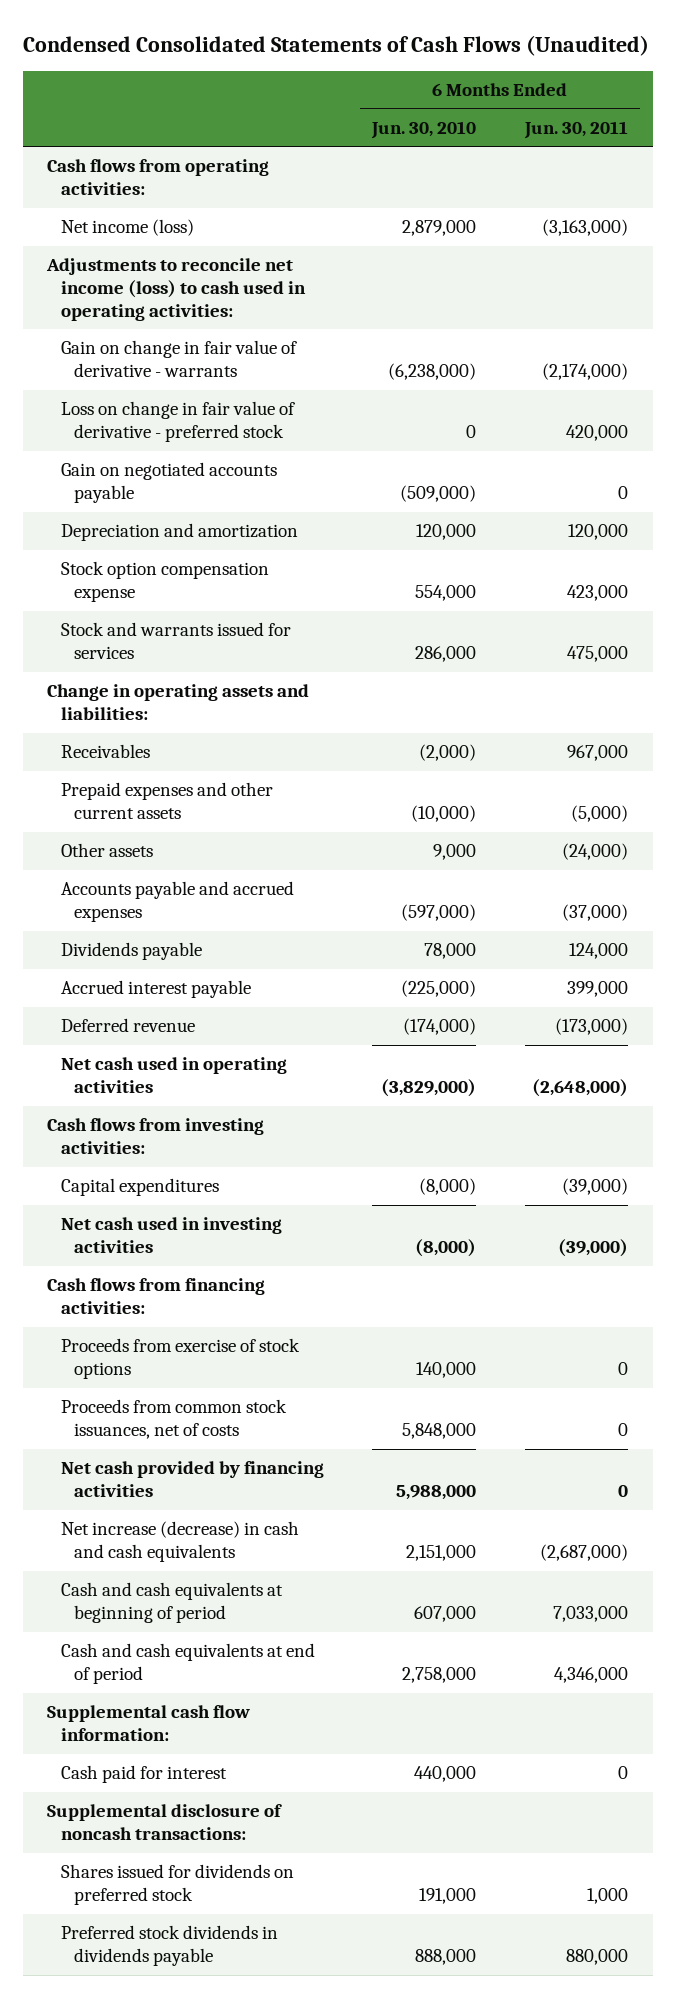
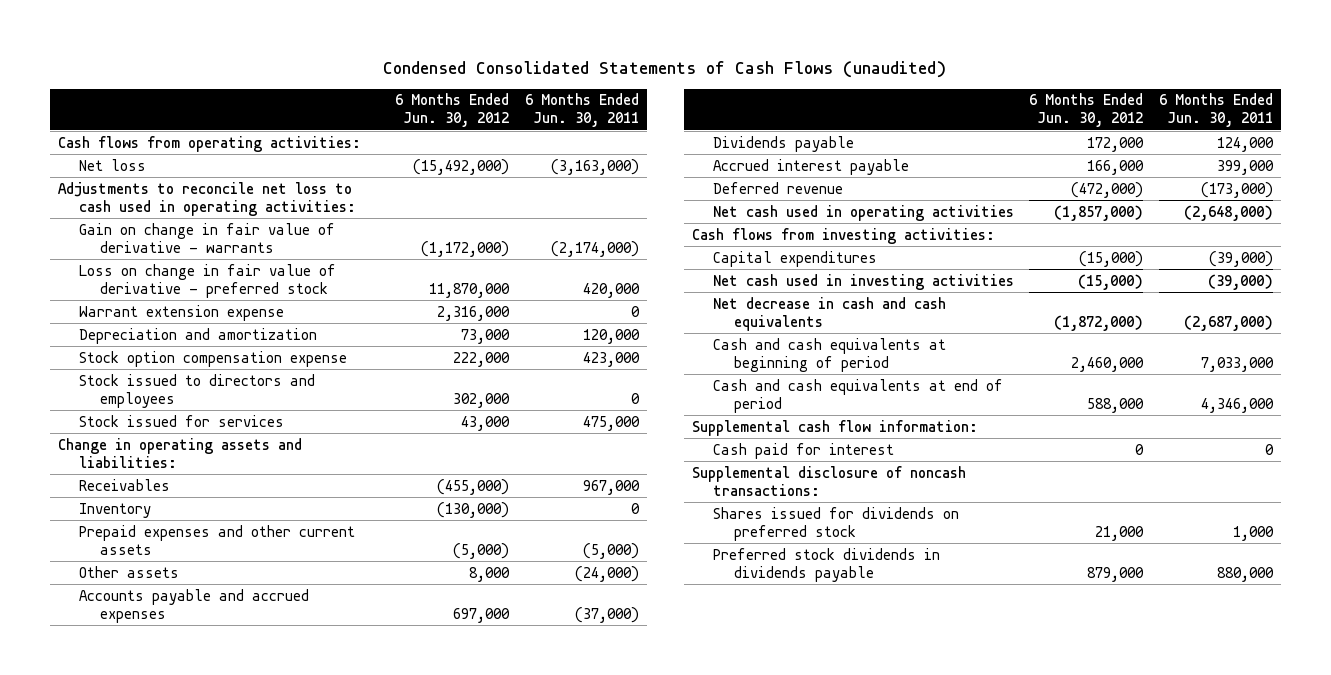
[22,34,649,56] Condensed Consolidated Statements of Cash Flows (Unaudited) -> [383,60,947,78] Condensed Consolidated Statements of Cash Flows (unaudited)
[371,120,477,139] Jun. 30, 2010 -> none
none -> [395,93,510,128] 6 Months Ended Jun. 30, 2012
[60,219,194,237] Net income (loss) -> [78,158,146,171] Net loss
[46,258,306,321] Adjustments to reconcile net income (loss) to cash used in operating activities: -> [58,181,356,216] Adjustments to reconcile net loss to cash used in operating activities:
[60,462,277,504] Gain on negotiated accounts payable -> none
none -> [78,304,284,321] Warrant extension expense
none -> [78,373,315,408] Stock issued to directors and employees
[60,622,291,660] Stock and warrants issued for services -> [78,414,284,427] Stock issued for services
none -> [78,502,151,518] Inventory
[47,1278,266,1315] Cash flows from financing activities: -> none
[60,1338,300,1380] Proceeds from exercise of stock options -> none
[60,1399,287,1440] Proceeds from common stock issuances, net of costs -> none
[60,1461,324,1498] Net cash provided by financing activities -> none
[60,1521,299,1563] Net increase (decrease) in cash and cash equivalents -> [712,296,946,331] Net decrease in cash and cash equivalents

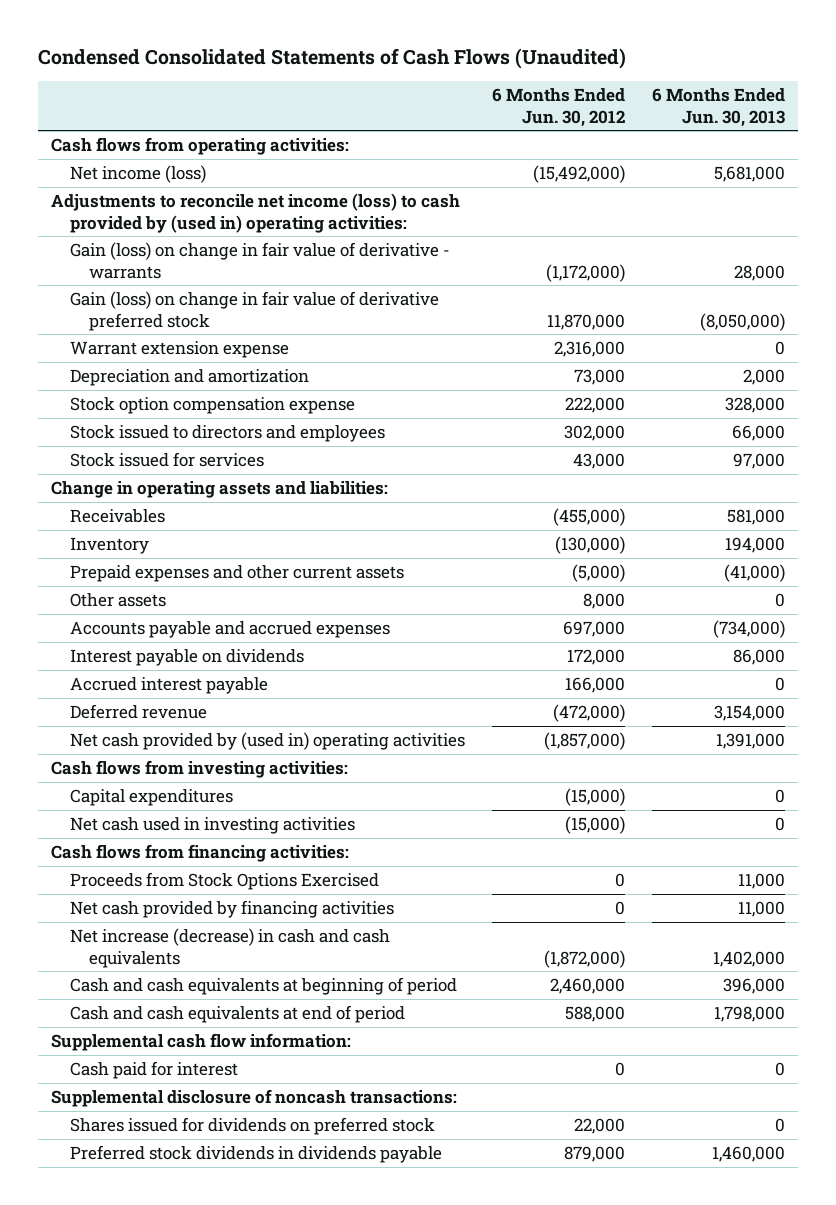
[383,60,947,78] Condensed Consolidated Statements of Cash Flows (unaudited) -> [37,47,626,69] Condensed Consolidated Statements of Cash Flows (Unaudited)
[524,93,639,128] 6 Months Ended Jun. 30, 2011 -> none
none -> [651,88,785,127] 6 Months Ended Jun. 30, 2013
[78,158,146,171] Net loss -> [70,165,207,184] Net income (loss)
[58,181,356,216] Adjustments to reconcile net loss to cash used in operating activities: -> [50,193,460,233] Adjustments to reconcile net income (loss) to cash provided by (used in) operating activities:
[78,222,335,253] Gain on change in fair value of derivative - warrants -> [70,242,451,279] Gain (loss) on change in fair value of derivative - warrants
[78,263,336,298] Loss on change in fair value of derivative - preferred stock -> [70,291,440,331] Gain (loss) on change in fair value of derivative preferred stock
[712,135,854,152] Dividends payable -> [70,649,305,667] Interest payable on dividends
[712,204,1014,221] Net cash used in operating activities -> [70,732,466,751] Net cash provided by (used in) operating activities
none -> [50,844,349,863] Cash flows from financing activities:
none -> [70,872,380,891] Proceeds from Stock Options Exercised
none -> [70,900,395,919] Net cash provided by financing activities
[712,296,946,331] Net decrease in cash and cash equivalents -> [70,928,391,968] Net increase (decrease) in cash and cash equivalents
[1095,525,1145,541] 21,000 -> [574,1118,626,1135] 22,000

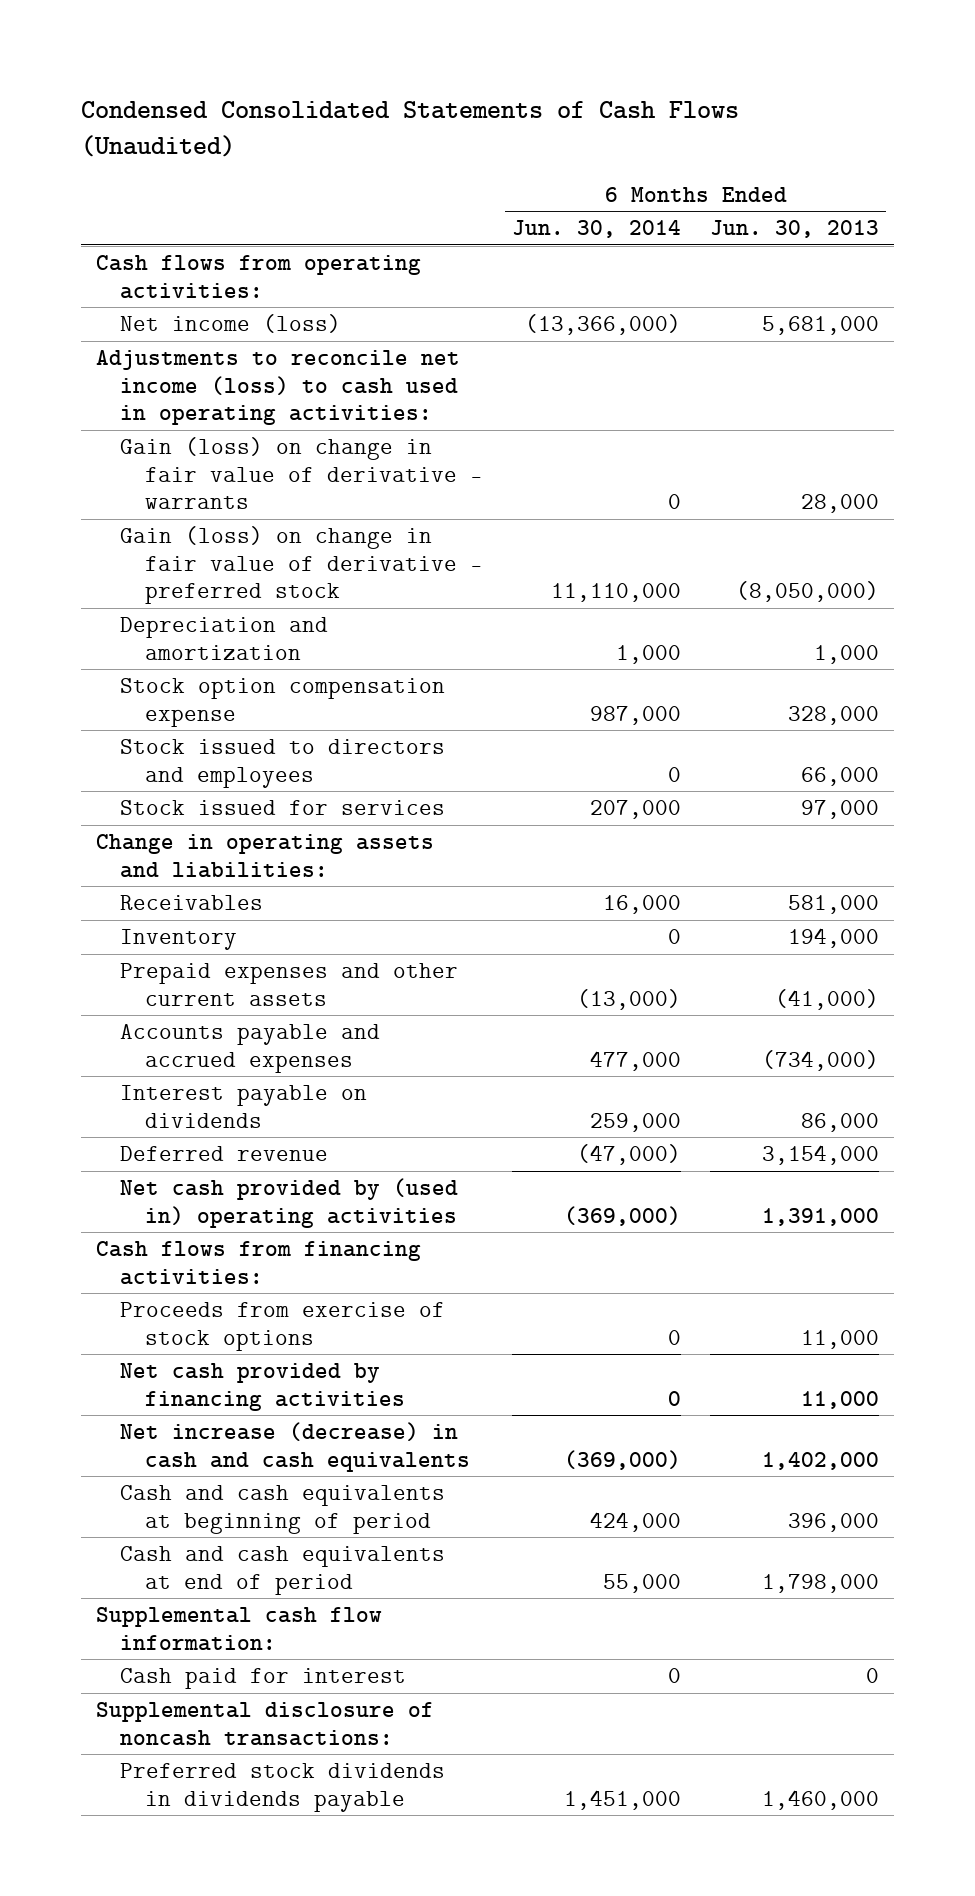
[492,88,626,127] 6 Months Ended Jun. 30, 2012 -> none
none -> [512,220,682,239] Jun. 30, 2014
[50,193,460,233] Adjustments to reconcile net income (loss) to cash provided by (used in) operating activities: -> [95,349,460,426] Adjustments to reconcile net income (loss) to cash used in operating activities:
[70,341,290,359] Warrant extension expense -> none
[70,291,440,331] Gain (loss) on change in fair value of derivative preferred stock -> [120,525,483,605] Gain (loss) on change in fair value of derivative - preferred stock
[742,369,785,386] 2,000 -> [814,644,880,664] 1,000
[70,593,167,608] Other assets -> none
[70,677,269,695] Accrued interest payable -> none
[50,760,348,779] Cash flows from investing activities: -> none
[70,789,234,807] Capital expenditures -> none
[70,817,356,835] Net cash used in investing activities -> none
[70,872,380,891] Proceeds from Stock Options Exercised -> [120,1301,446,1351] Proceeds from exercise of stock options
[70,1117,436,1136] Shares issued for dividends on preferred stock -> none

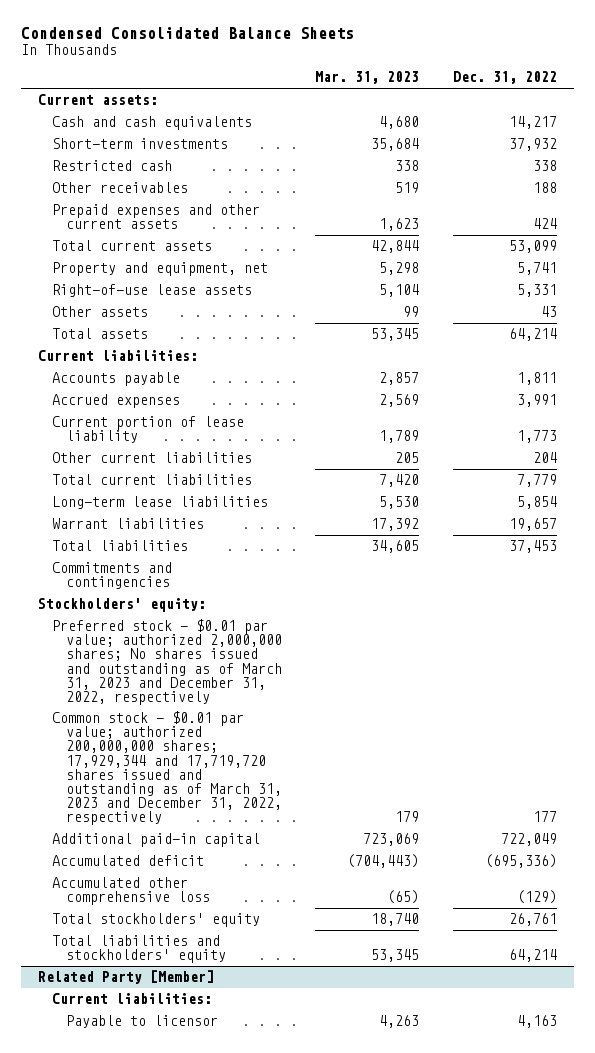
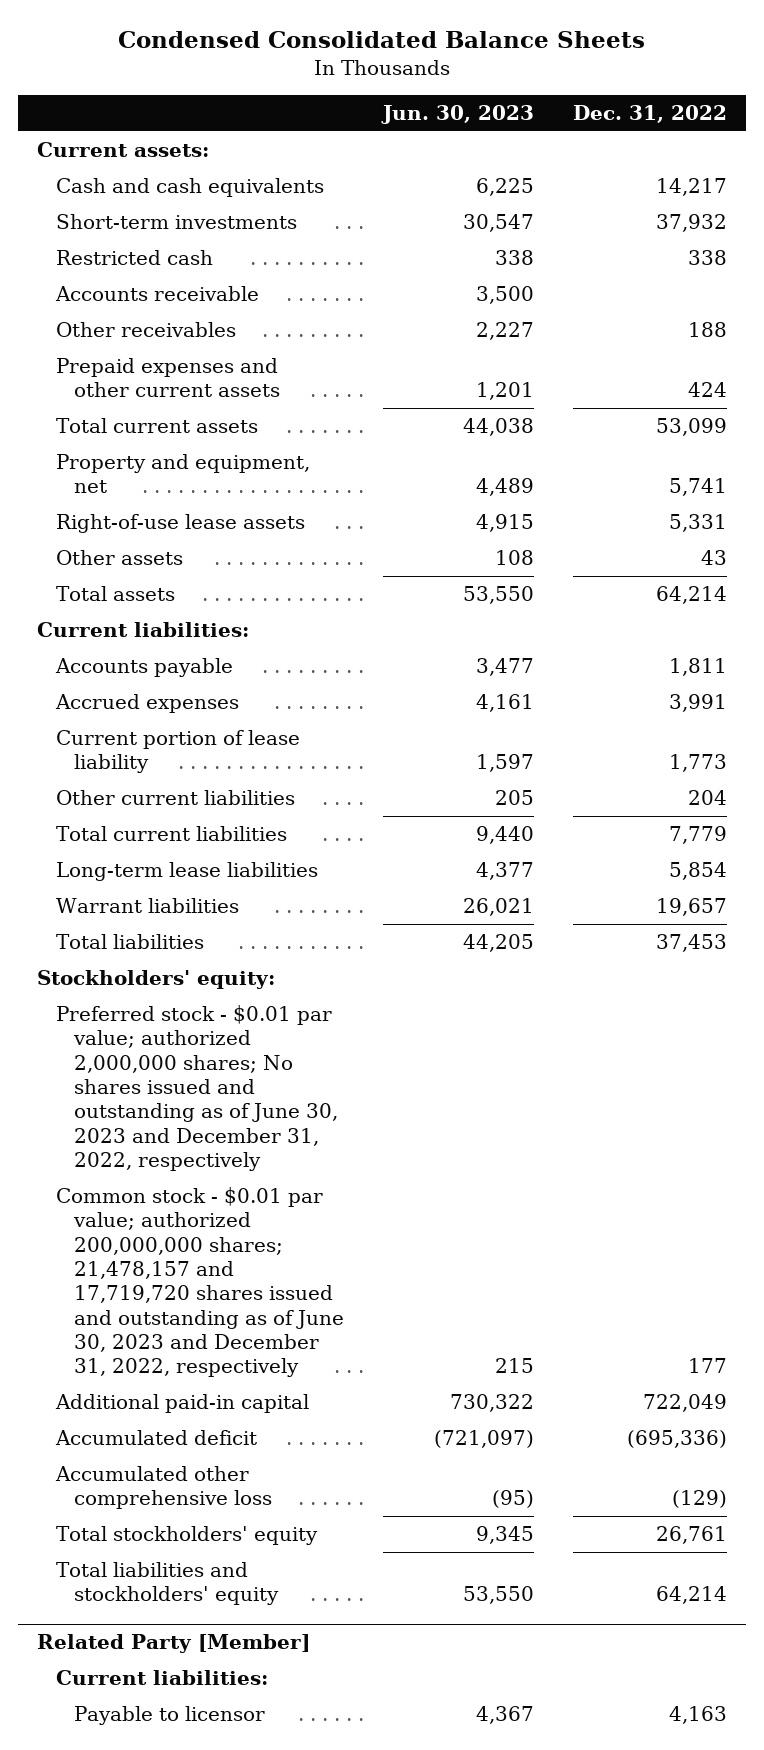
[315,71,420,85] Mar. 31, 2023 -> none
none -> [381,105,535,125] Jun. 30, 2023
none -> [54,286,259,302] Accounts receivable
[51,562,172,590] Commitments and contingencies -> none
[51,619,282,705] Preferred stock - $0.01 par value; authorized 2,000,000 shares; No shares issued and outstanding as of March 31, 2023 and December 31, 2022, respectively -> [55,1005,339,1171] Preferred stock - $0.01 par value; authorized 2,000,000 shares; No shares issued and outstanding as of June 30, 2023 and December 31, 2022, respectively
[51,711,282,825] Common stock - $0.01 par value; authorized 200,000,000 shares; 17,929,344 and 17,719,720 shares issued and outstanding as of March 31, 2023 and December 31, 2022, respectively -> [55,1187,345,1378] Common stock - $0.01 par value; authorized 200,000,000 shares; 21,478,157 and 17,719,720 shares issued and outstanding as of June 30, 2023 and December 31, 2022, respectively

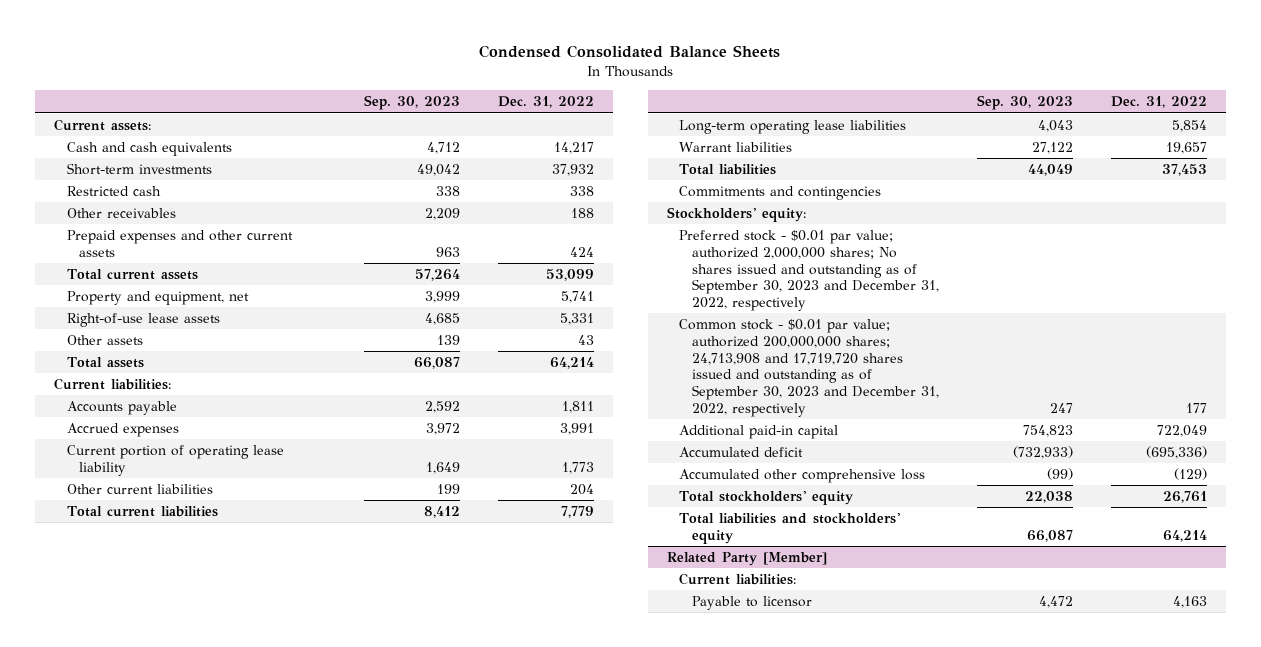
[381,105,535,125] Jun. 30, 2023 -> none
none -> [363,95,460,111] Sep. 30, 2023
[54,286,259,302] Accounts receivable -> none
[55,730,300,774] Current portion of lease liability -> [66,445,284,476] Current portion of operating lease liability
[55,862,318,882] Long-term lease liabilities -> [679,120,907,135] Long-term operating lease liabilities
none -> [679,186,882,201] Commitments and contingencies
[55,1005,339,1171] Preferred stock - $0.01 par value; authorized 2,000,000 shares; No shares issued and outstanding as of June 30, 2023 and December 31, 2022, respectively -> [679,230,939,312] Preferred stock - $0.01 par value; authorized 2,000,000 shares; No shares issued and outstanding as of September 30, 2023 and December 31, 2022, respectively
[55,1187,345,1378] Common stock - $0.01 par value; authorized 200,000,000 shares; 21,478,157 and 17,719,720 shares issued and outstanding as of June 30, 2023 and December 31, 2022, respectively -> [679,319,939,417] Common stock - $0.01 par value; authorized 200,000,000 shares; 24,713,908 and 17,719,720 shares issued and outstanding as of September 30, 2023 and December 31, 2022, respectively

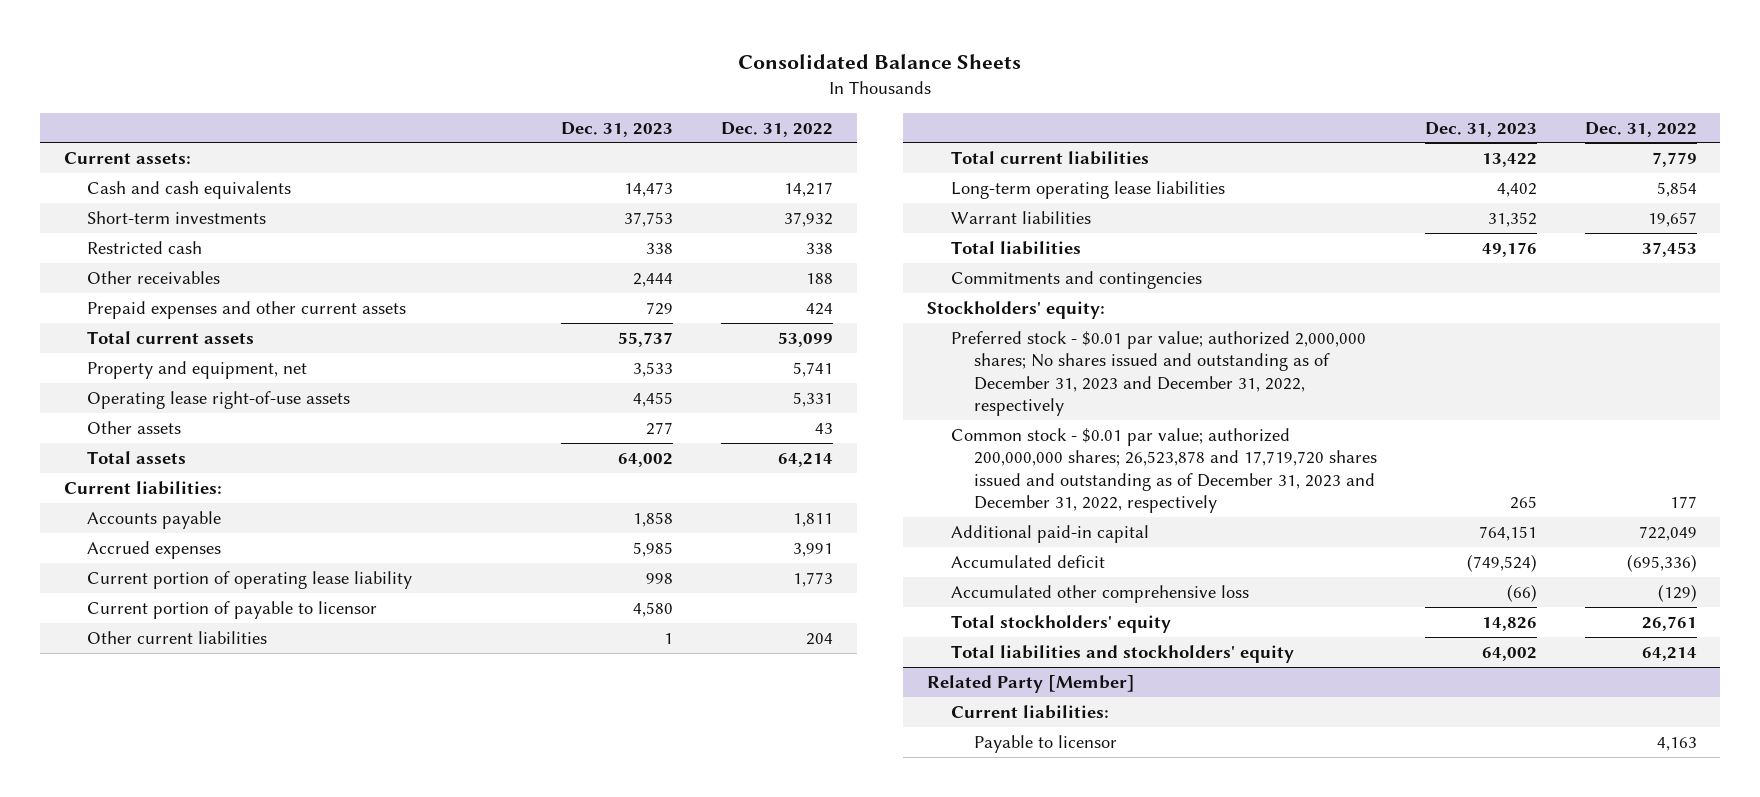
[479,45,781,59] Condensed Consolidated Balance Sheets -> [738,53,1022,69] Consolidated Balance Sheets
[363,95,460,111] Sep. 30, 2023 -> none
none -> [561,121,674,137] Dec. 31, 2023
[66,313,220,328] Right-of-use lease assets -> [87,390,351,409] Operating lease right-of-use assets
none -> [87,600,378,619] Current portion of payable to licensor
[679,230,939,312] Preferred stock - $0.01 par value; authorized 2,000,000 shares; No shares issued and outstanding as of September 30, 2023 and December 31, 2022, respectively -> [950,330,1366,417] Preferred stock - $0.01 par value; authorized 2,000,000 shares; No shares issued and outstanding as of December 31, 2023 and December 31, 2022, respectively
[679,319,939,417] Common stock - $0.01 par value; authorized 200,000,000 shares; 24,713,908 and 17,719,720 shares issued and outstanding as of September 30, 2023 and December 31, 2022, respectively -> [950,427,1378,514] Common stock - $0.01 par value; authorized 200,000,000 shares; 26,523,878 and 17,719,720 shares issued and outstanding as of December 31, 2023 and December 31, 2022, respectively

